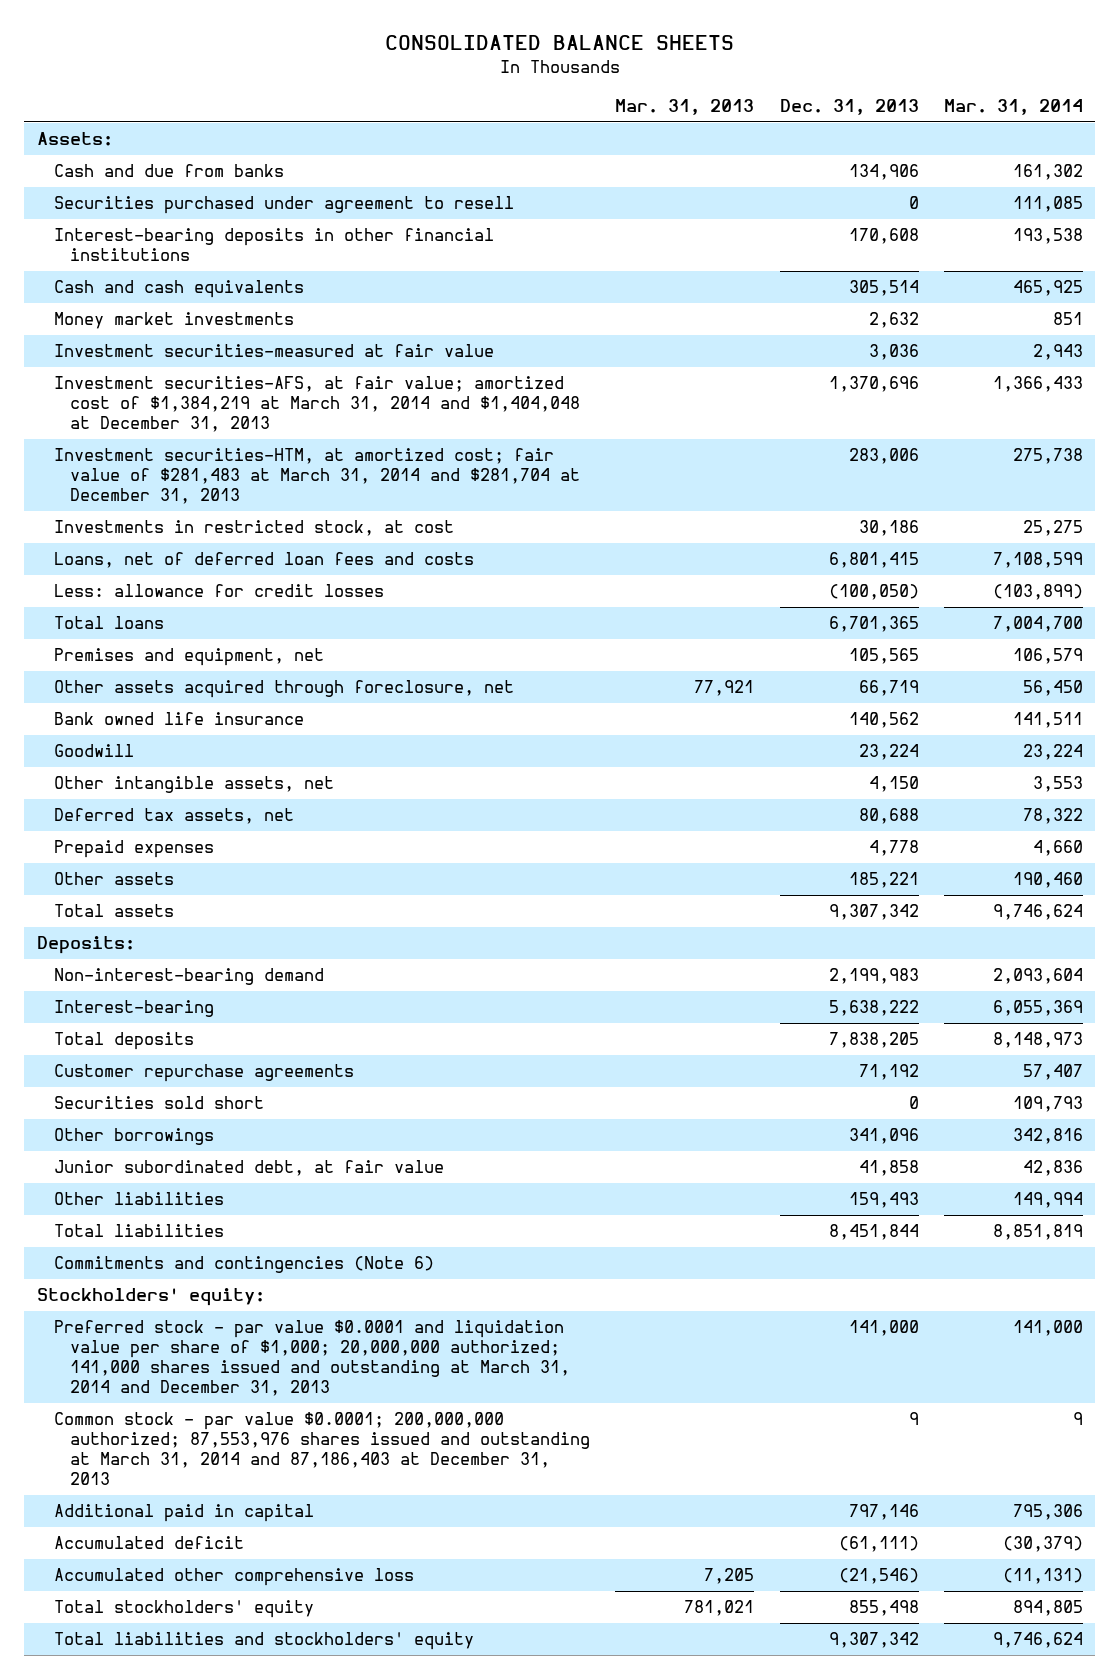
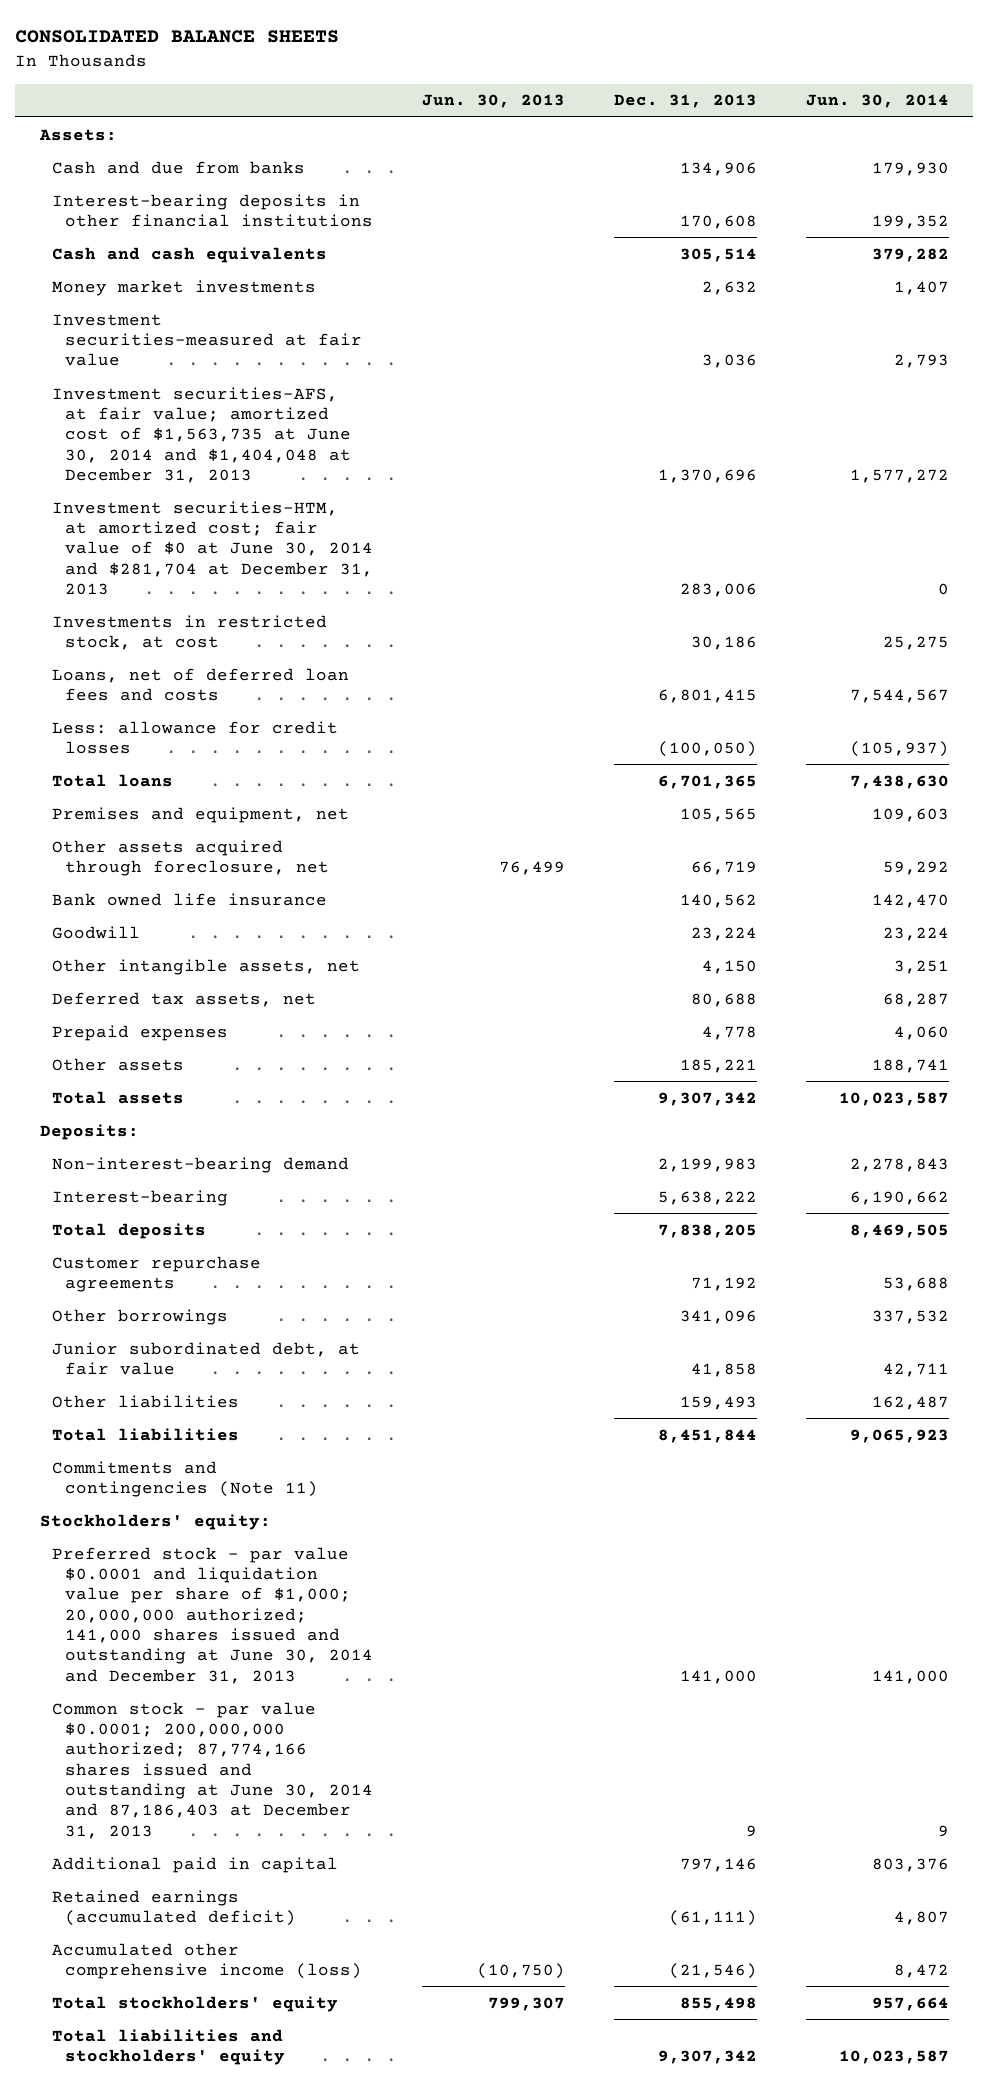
[615,98,755,115] Mar. 31, 2013 -> none
[943,98,1083,115] Mar. 31, 2014 -> none
none -> [421,94,565,109] Jun. 30, 2013
none -> [805,94,949,109] Jun. 30, 2014
[53,196,514,215] Securities purchased under agreement to resell -> none
[53,376,581,433] Investment securities-AFS, at fair value; amortized cost of $1,384,219 at March 31, 2014 and $1,404,048 at December 31, 2013 -> [52,386,351,483] Investment securities-AFS, at fair value; amortized cost of $1,563,735 at June 30, 2014 and $1,404,048 at December 31, 2013
[53,448,581,505] Investment securities-HTM, at amortized cost; fair value of $281,483 at March 31, 2014 and $281,704 at December 31, 2013 -> [52,500,373,595] Investment securities-HTM, at amortized cost; fair value of $0 at June 30, 2014 and $281,704 at December 31, 2013
[53,1096,264,1110] Securities sold short -> none
[53,1256,434,1274] Commitments and contingencies (Note 6) -> [52,1460,318,1497] Commitments and contingencies (Note 11)
[53,1320,571,1396] Preferred stock - par value $0.0001 and liquidation value per share of $1,000; 20,000,000 authorized; 141,000 shares issued and outstanding at March 31, 2014 and December 31, 2013 -> [52,1546,373,1684] Preferred stock - par value $0.0001 and liquidation value per share of $1,000; 20,000,000 authorized; 141,000 shares issued and outstanding at June 30, 2014 and December 31, 2013
[53,1412,591,1485] Common stock - par value $0.0001; 200,000,000 authorized; 87,553,976 shares issued and outstanding at March 31, 2014 and 87,186,403 at December 31, 2013 -> [52,1701,373,1839] Common stock - par value $0.0001; 200,000,000 authorized; 87,774,166 shares issued and outstanding at June 30, 2014 and 87,186,403 at December 31, 2013
[53,1536,244,1550] Accumulated deficit -> [52,1889,296,1926] Retained earnings (accumulated deficit)
[53,1568,414,1587] Accumulated other comprehensive loss -> [52,1942,362,1979] Accumulated other comprehensive income (loss)

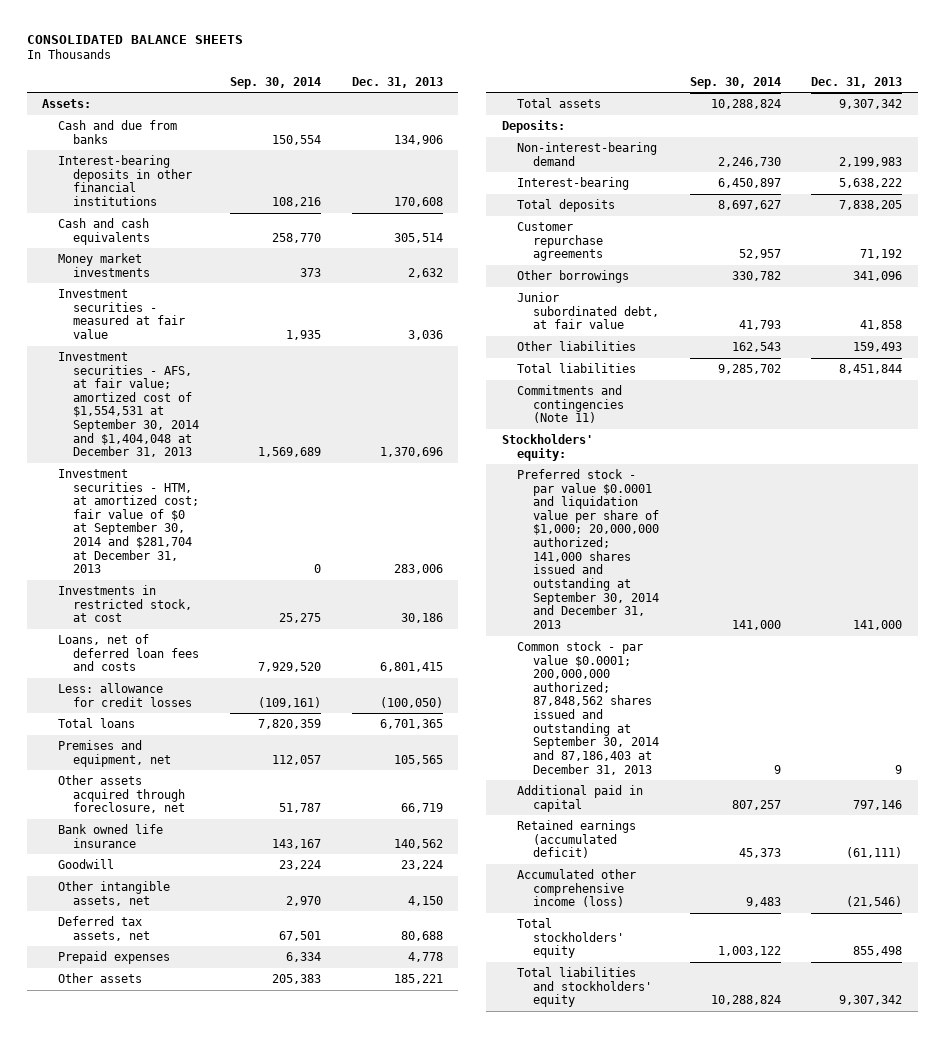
[421,94,565,109] Jun. 30, 2013 -> none
[805,94,949,109] Jun. 30, 2014 -> none
none -> [229,76,321,89] Sep. 30, 2014
[52,313,362,367] Investment securities-measured at fair value -> [57,288,186,339] Investment securities - measured at fair value
[52,386,351,483] Investment securities-AFS, at fair value; amortized cost of $1,563,735 at June 30, 2014 and $1,404,048 at December 31, 2013 -> [57,351,200,458] Investment securities - AFS, at fair value; amortized cost of $1,554,531 at September 30, 2014 and $1,404,048 at December 31, 2013
[52,500,373,595] Investment securities-HTM, at amortized cost; fair value of $0 at June 30, 2014 and $281,704 at December 31, 2013 -> [57,468,200,574] Investment securities - HTM, at amortized cost; fair value of $0 at September 30, 2014 and $281,704 at December 31, 2013
[52,1546,373,1684] Preferred stock - par value $0.0001 and liquidation value per share of $1,000; 20,000,000 authorized; 141,000 shares issued and outstanding at June 30, 2014 and December 31, 2013 -> [517,468,659,629] Preferred stock - par value $0.0001 and liquidation value per share of $1,000; 20,000,000 authorized; 141,000 shares issued and outstanding at September 30, 2014 and December 31, 2013
[52,1701,373,1839] Common stock - par value $0.0001; 200,000,000 authorized; 87,774,166 shares issued and outstanding at June 30, 2014 and 87,186,403 at December 31, 2013 -> [517,640,659,775] Common stock - par value $0.0001; 200,000,000 authorized; 87,848,562 shares issued and outstanding at September 30, 2014 and 87,186,403 at December 31, 2013

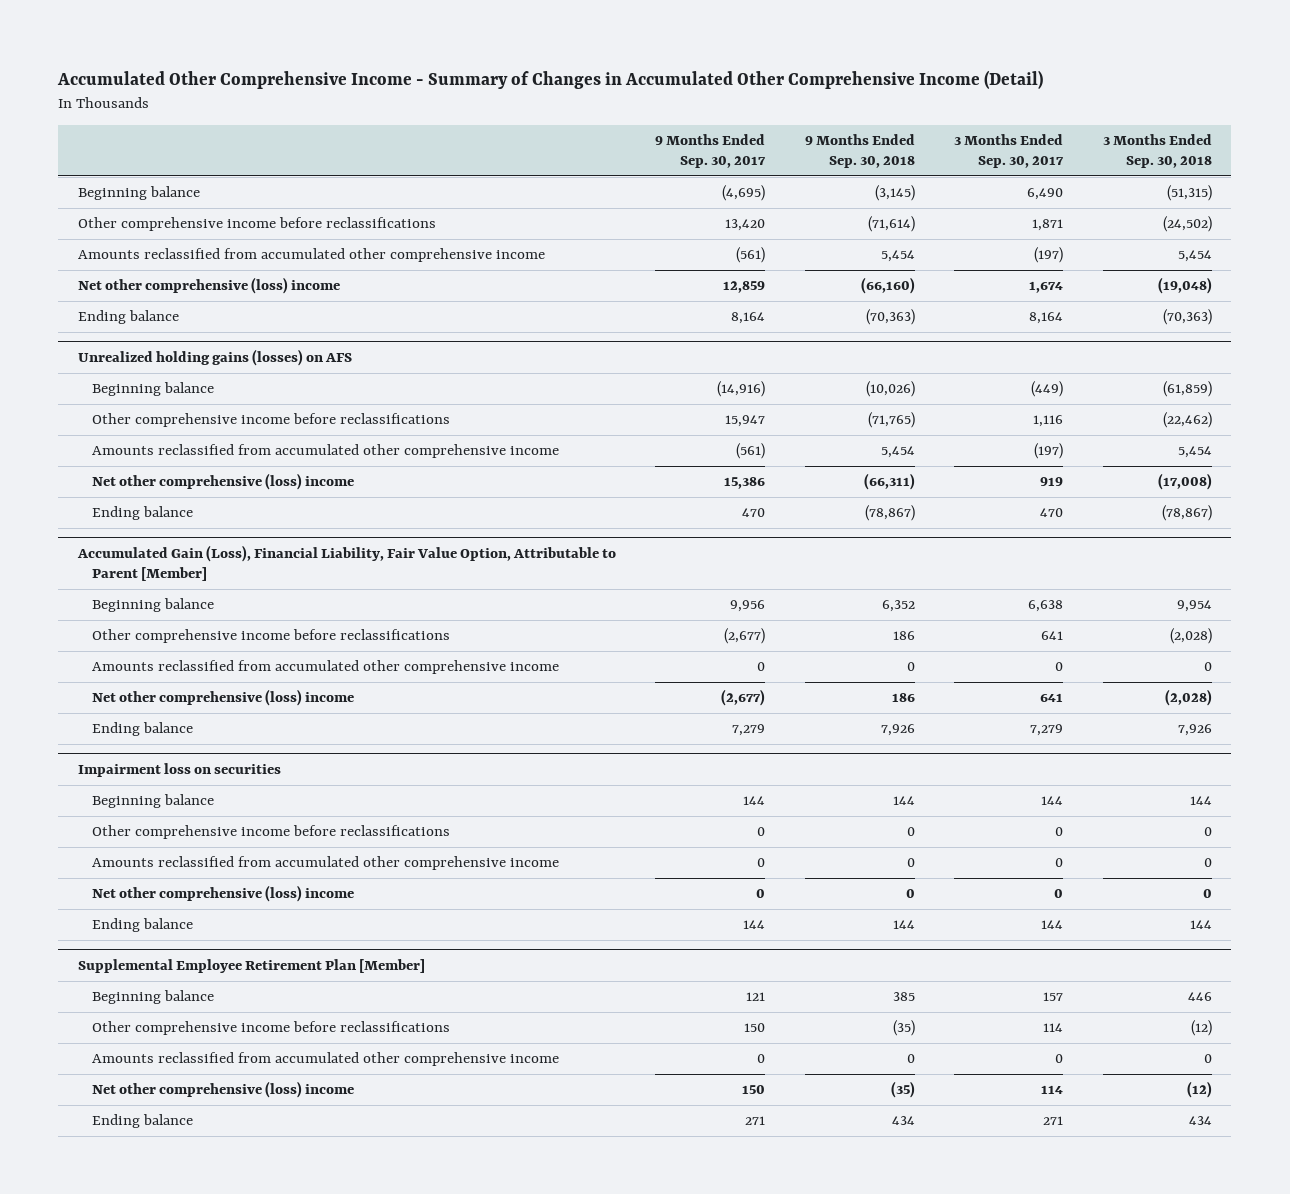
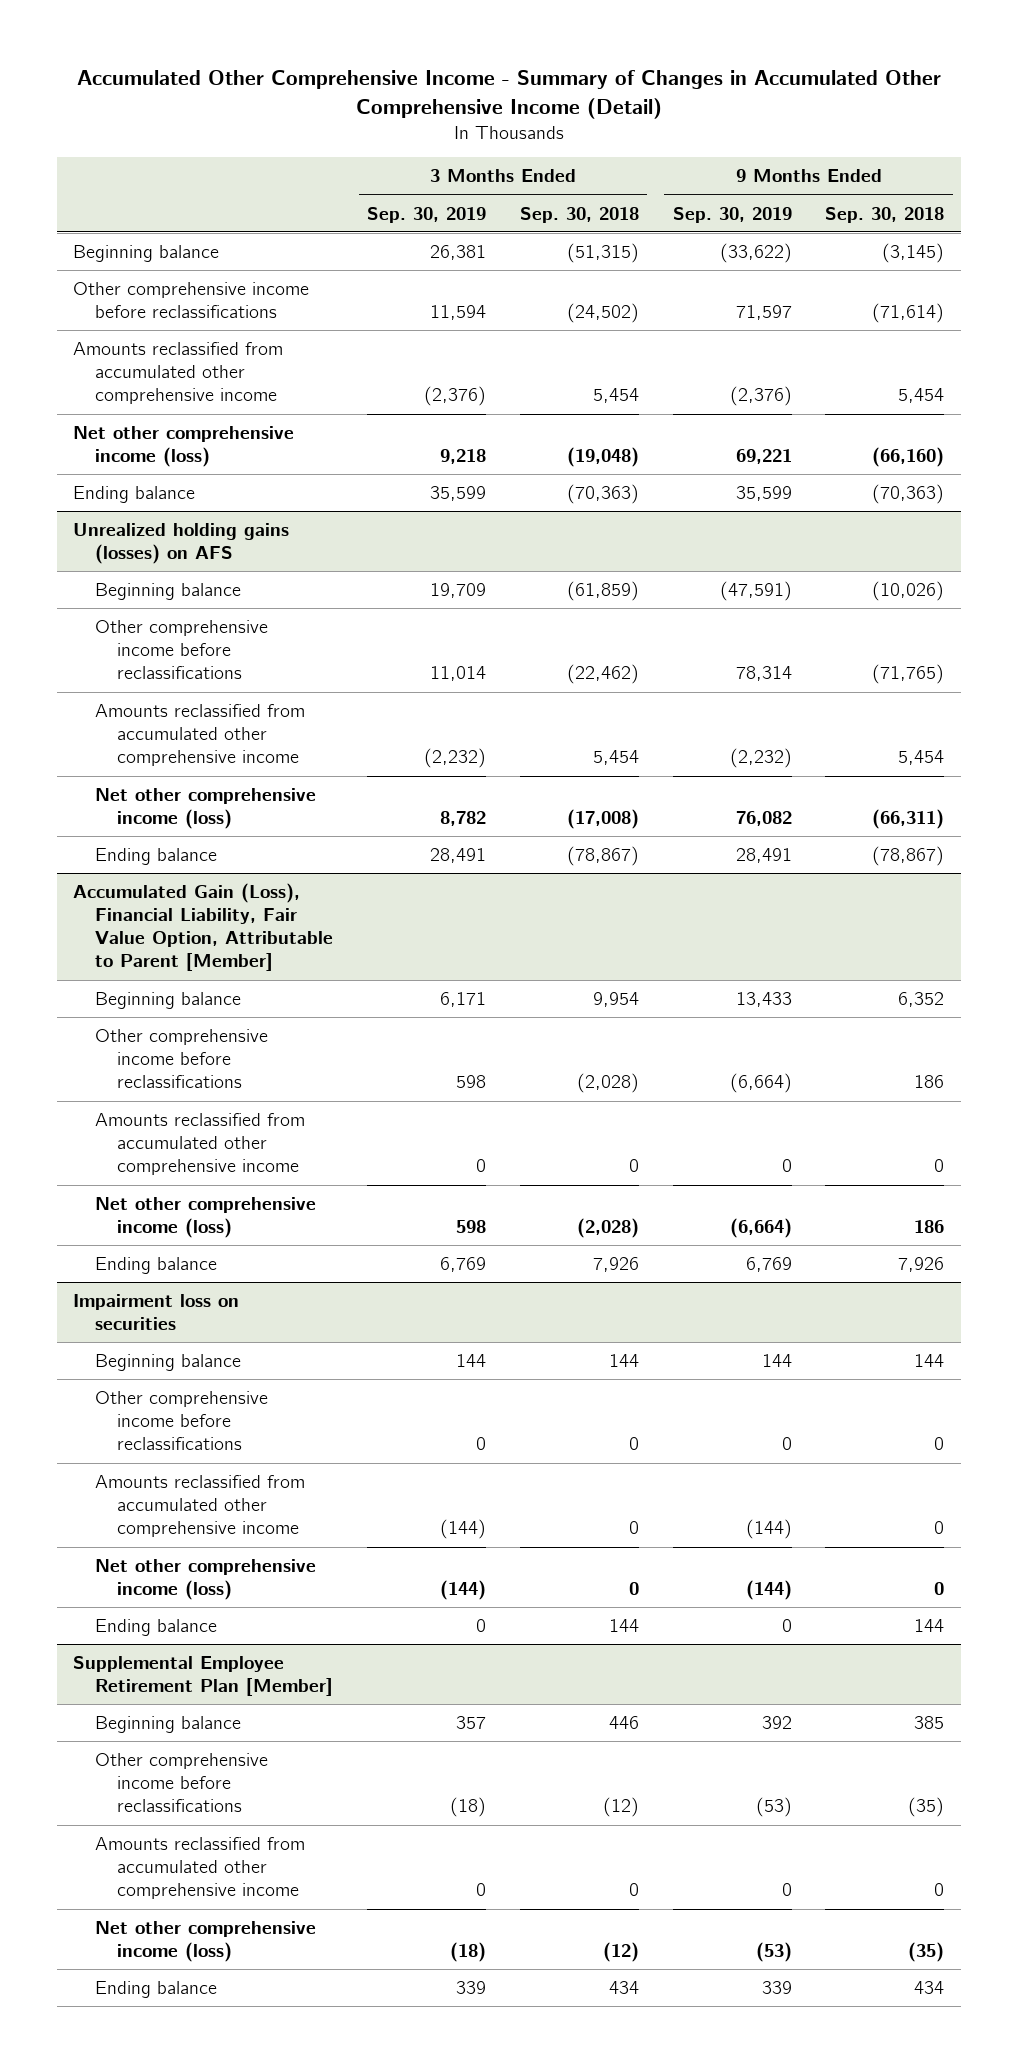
[655,134,767,168] 9 Months Ended Sep. 30, 2017 -> none
[954,134,1065,168] 3 Months Ended Sep. 30, 2017 -> none
none -> [367,206,487,223] Sep. 30, 2019
none -> [672,206,792,223] Sep. 30, 2019
[77,277,340,295] Net other comprehensive (loss) income -> [73,426,295,468] Net other comprehensive income (loss)
[92,473,355,491] Net other comprehensive (loss) income -> [95,788,317,830] Net other comprehensive income (loss)
[92,689,355,707] Net other comprehensive (loss) income -> [95,1197,317,1239] Net other comprehensive income (loss)
[92,885,355,903] Net other comprehensive (loss) income -> [95,1559,317,1601] Net other comprehensive income (loss)
[92,1081,355,1099] Net other comprehensive (loss) income -> [95,1921,317,1963] Net other comprehensive income (loss)

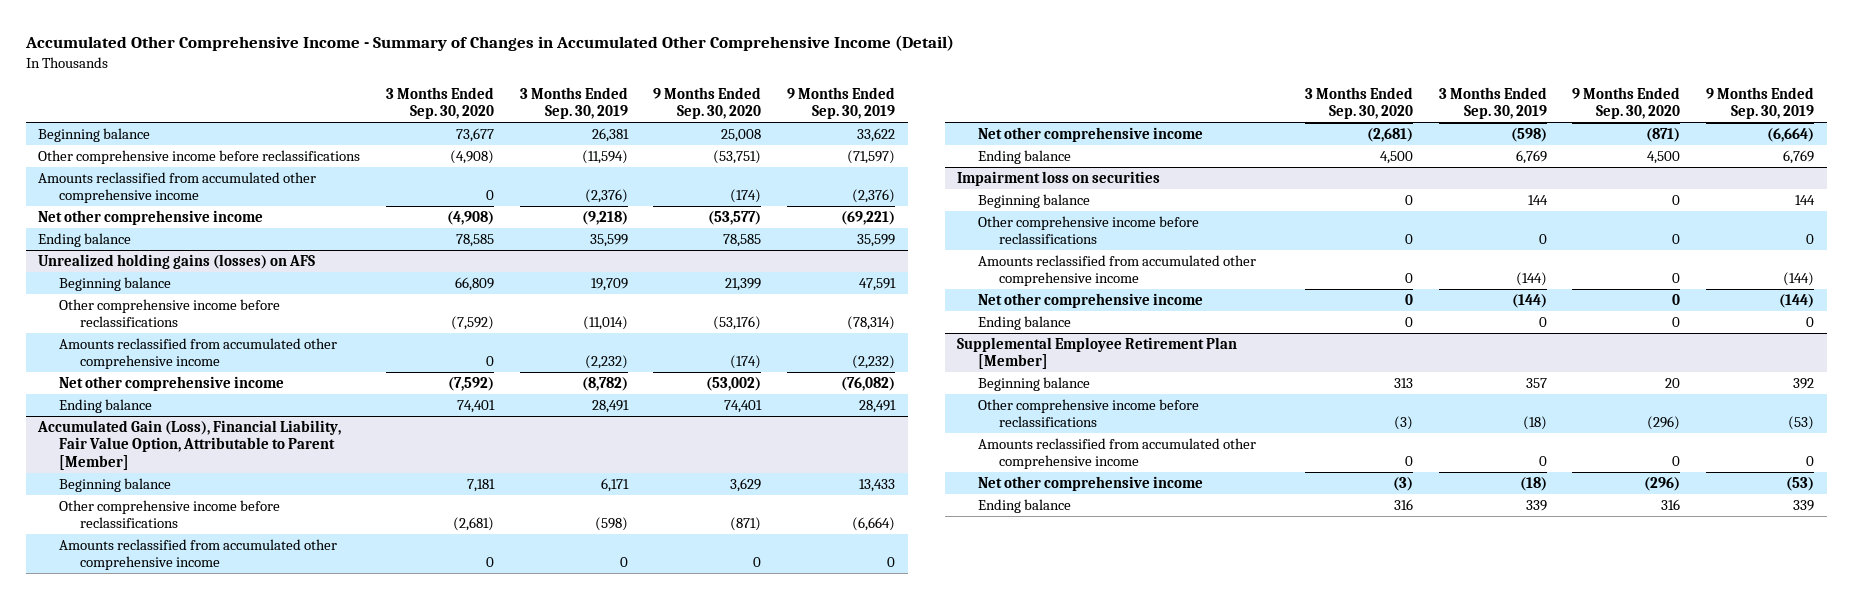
[519,206,639,223] Sep. 30, 2018 -> none
[825,206,945,223] Sep. 30, 2018 -> none
none -> [386,86,495,120] 3 Months Ended Sep. 30, 2020
none -> [653,86,762,120] 9 Months Ended Sep. 30, 2020
[719,243,792,264] (33,622) -> [857,128,896,143] 33,622
[430,305,487,321] 11,594 -> [581,150,628,165] (11,594)
[735,305,792,321] 71,597 -> [847,150,896,165] (71,597)
[73,426,295,468] Net other comprehensive income (loss) -> [38,210,264,226] Net other comprehensive income
[440,449,487,465] 9,218 -> [581,211,628,226] (9,218)
[735,449,792,465] 69,221 -> [841,211,896,226] (69,221)
[719,581,792,602] (47,591) -> [859,278,897,292] 47,591
[430,666,487,682] 11,014 -> [582,316,628,331] (11,014)
[735,666,792,682] 78,314 -> [847,316,896,331] (78,314)
[95,788,317,830] Net other comprehensive income (loss) -> [59,376,285,392] Net other comprehensive income
[440,811,487,827] 8,782 -> [581,377,628,392] (8,782)
[735,811,792,827] 76,082 -> [841,377,896,392] (76,082)
[456,1075,487,1089] 598 -> [594,517,628,532] (598)
[95,1197,317,1239] Net other comprehensive income (loss) -> [978,127,1204,143] Net other comprehensive income
[456,1220,487,1234] 598 -> [1510,128,1547,143] (598)
[95,1559,317,1601] Net other comprehensive income (loss) -> [978,293,1204,309] Net other comprehensive income
[95,1921,317,1963] Net other comprehensive income (loss) -> [978,476,1204,492] Net other comprehensive income

